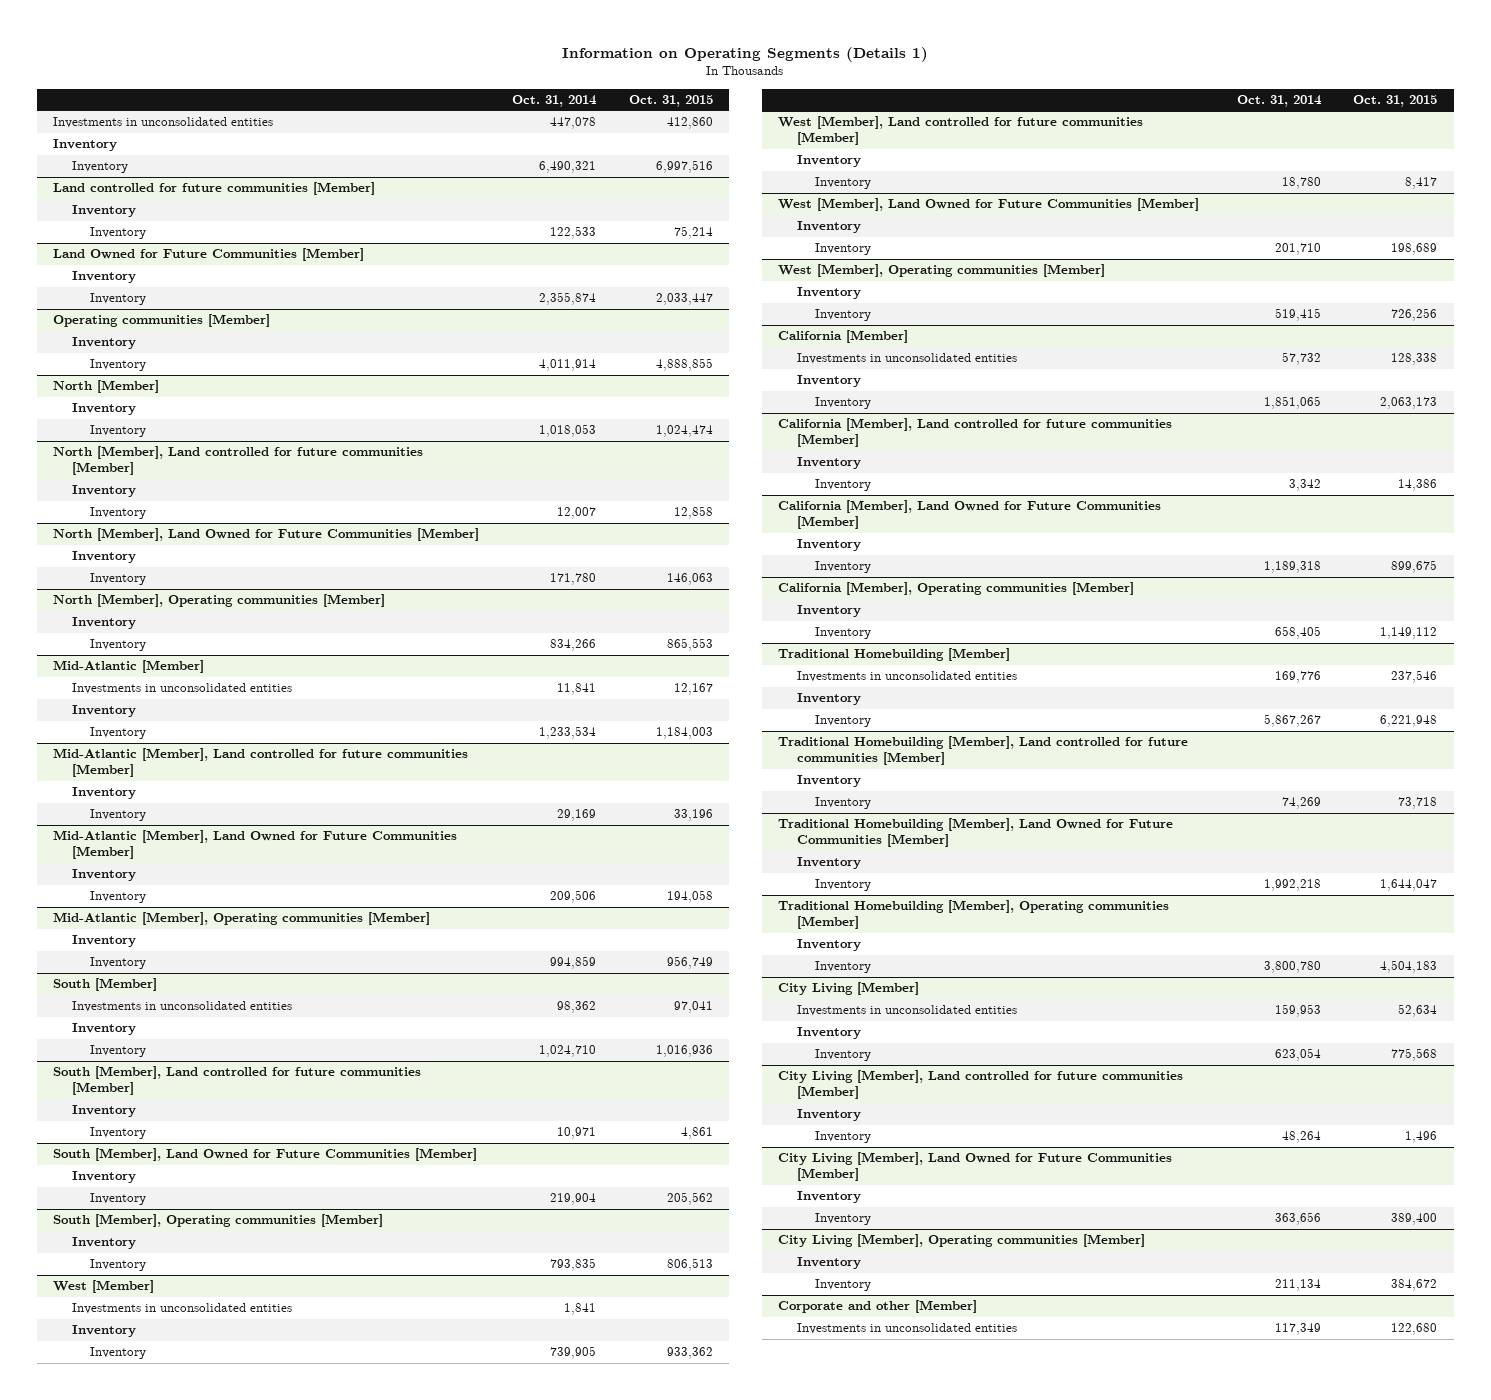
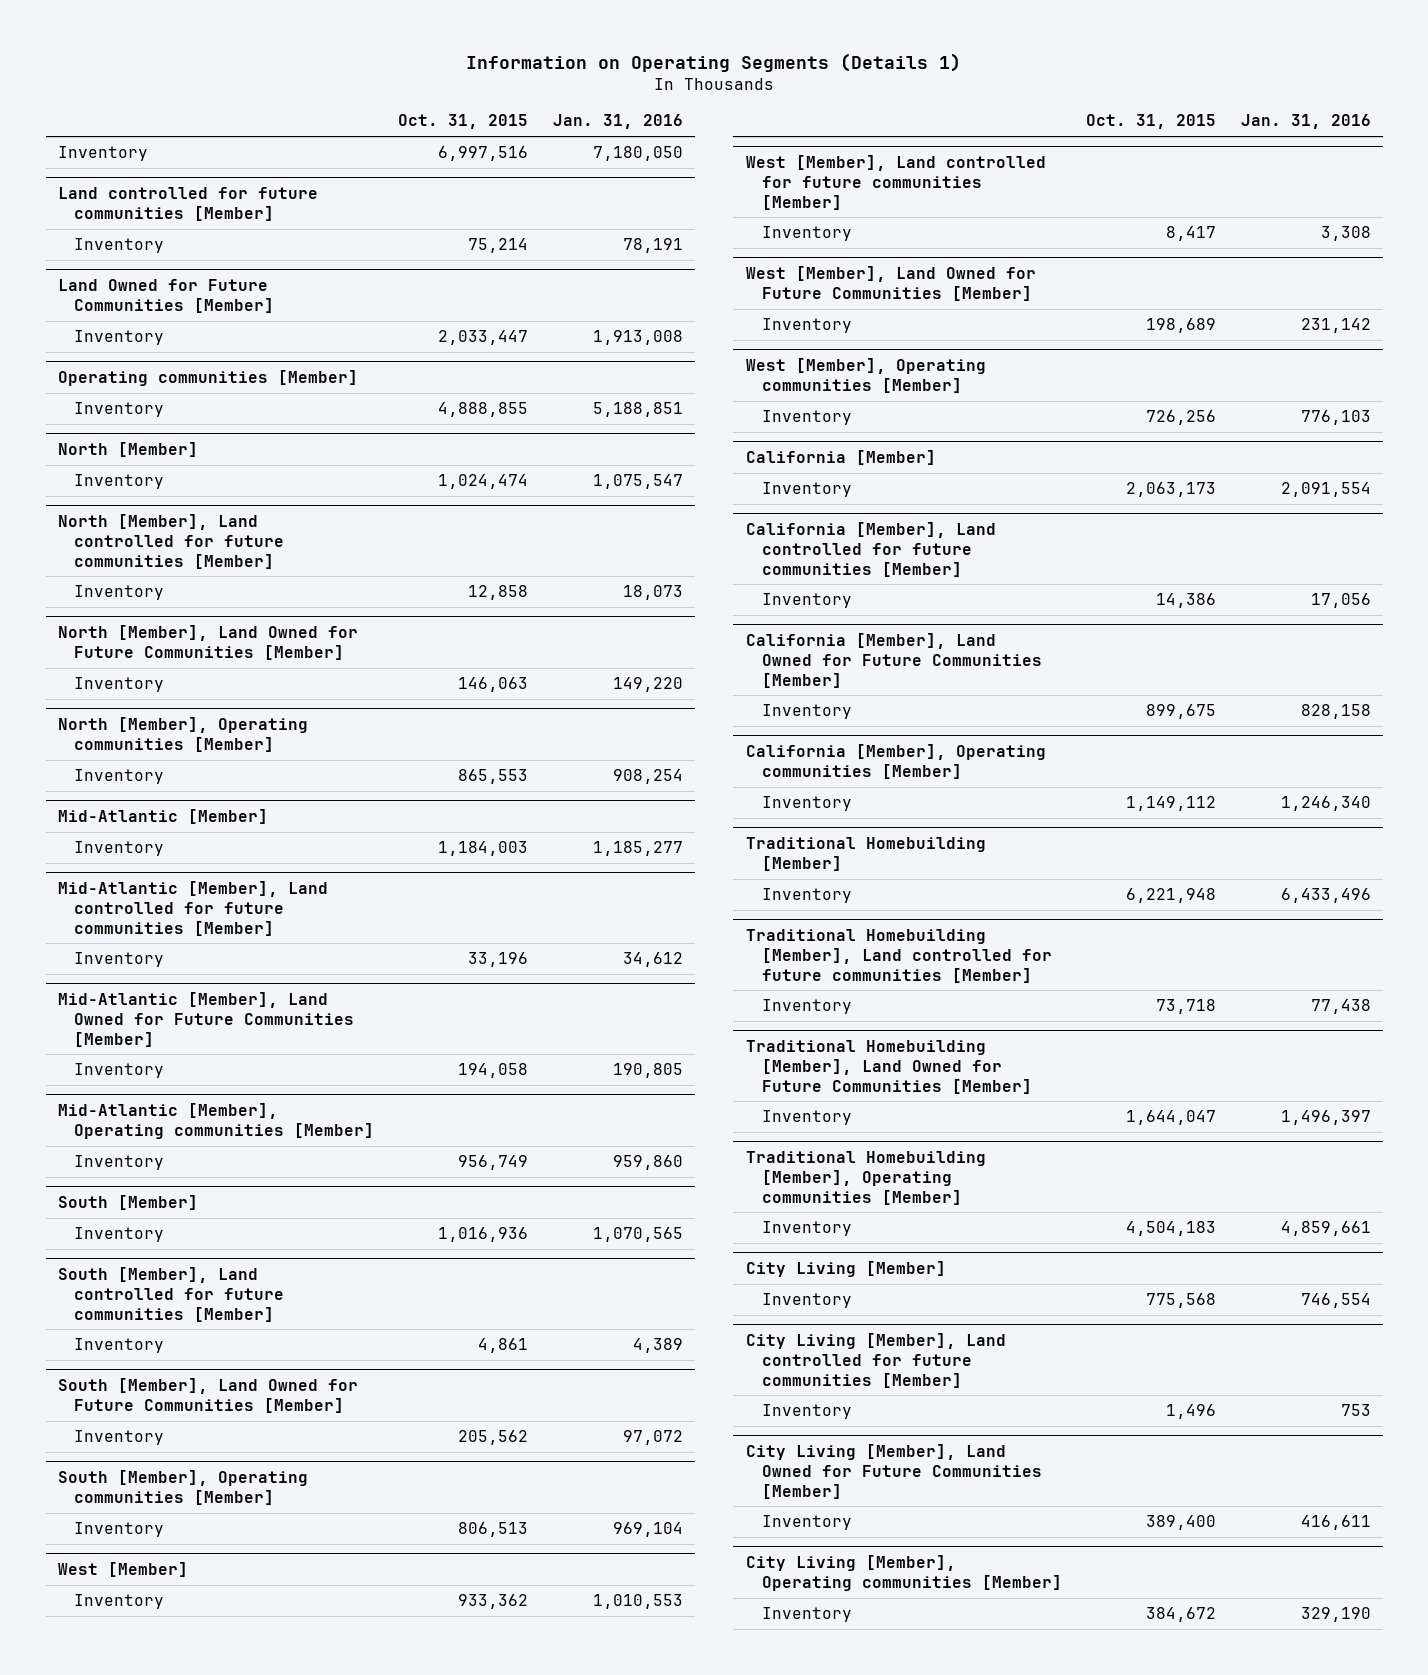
[511,95,597,108] Oct. 31, 2014 -> none
none -> [552,114,683,130] Jan. 31, 2016
[53,117,274,129] Investments in unconsolidated entities -> none
[53,139,118,152] Inventory -> none
[71,205,136,218] Inventory -> none
[71,271,136,284] Inventory -> none
[71,337,136,350] Inventory -> none
[71,403,136,416] Inventory -> none
[71,485,136,498] Inventory -> none
[71,551,136,564] Inventory -> none
[71,617,136,630] Inventory -> none
[71,683,292,695] Investments in unconsolidated entities -> none
[71,705,136,718] Inventory -> none
[71,787,136,800] Inventory -> none
[71,869,136,882] Inventory -> none
[71,935,136,948] Inventory -> none
[71,1001,292,1013] Investments in unconsolidated entities -> none
[71,1023,136,1036] Inventory -> none
[71,1105,136,1118] Inventory -> none
[71,1171,136,1184] Inventory -> none
[71,1237,136,1250] Inventory -> none
[71,1303,292,1315] Investments in unconsolidated entities -> none
[71,1325,136,1338] Inventory -> none
[796,155,861,168] Inventory -> none
[796,221,861,234] Inventory -> none
[796,287,861,300] Inventory -> none
[796,353,1017,365] Investments in unconsolidated entities -> none
[796,375,861,388] Inventory -> none
[796,457,861,470] Inventory -> none
[796,539,861,552] Inventory -> none
[796,605,861,618] Inventory -> none
[796,671,1017,683] Investments in unconsolidated entities -> none
[796,693,861,706] Inventory -> none
[796,775,861,788] Inventory -> none
[796,857,861,870] Inventory -> none
[796,939,861,952] Inventory -> none
[796,1005,1017,1017] Investments in unconsolidated entities -> none
[796,1027,861,1040] Inventory -> none
[796,1109,861,1122] Inventory -> none
[796,1191,861,1204] Inventory -> none
[796,1257,861,1270] Inventory -> none
[778,1300,978,1314] Corporate and other [Member] -> none
[796,1323,1017,1335] Investments in unconsolidated entities -> none

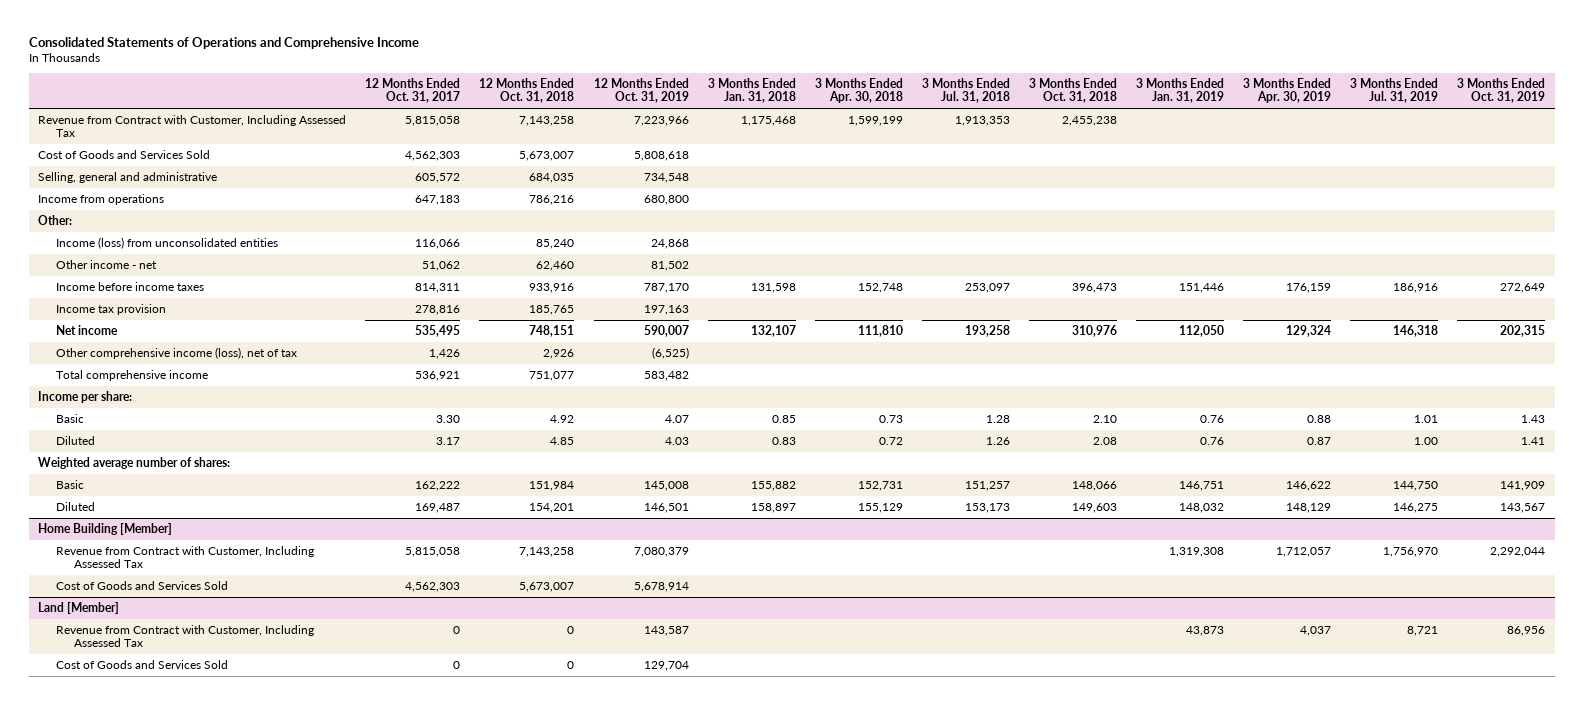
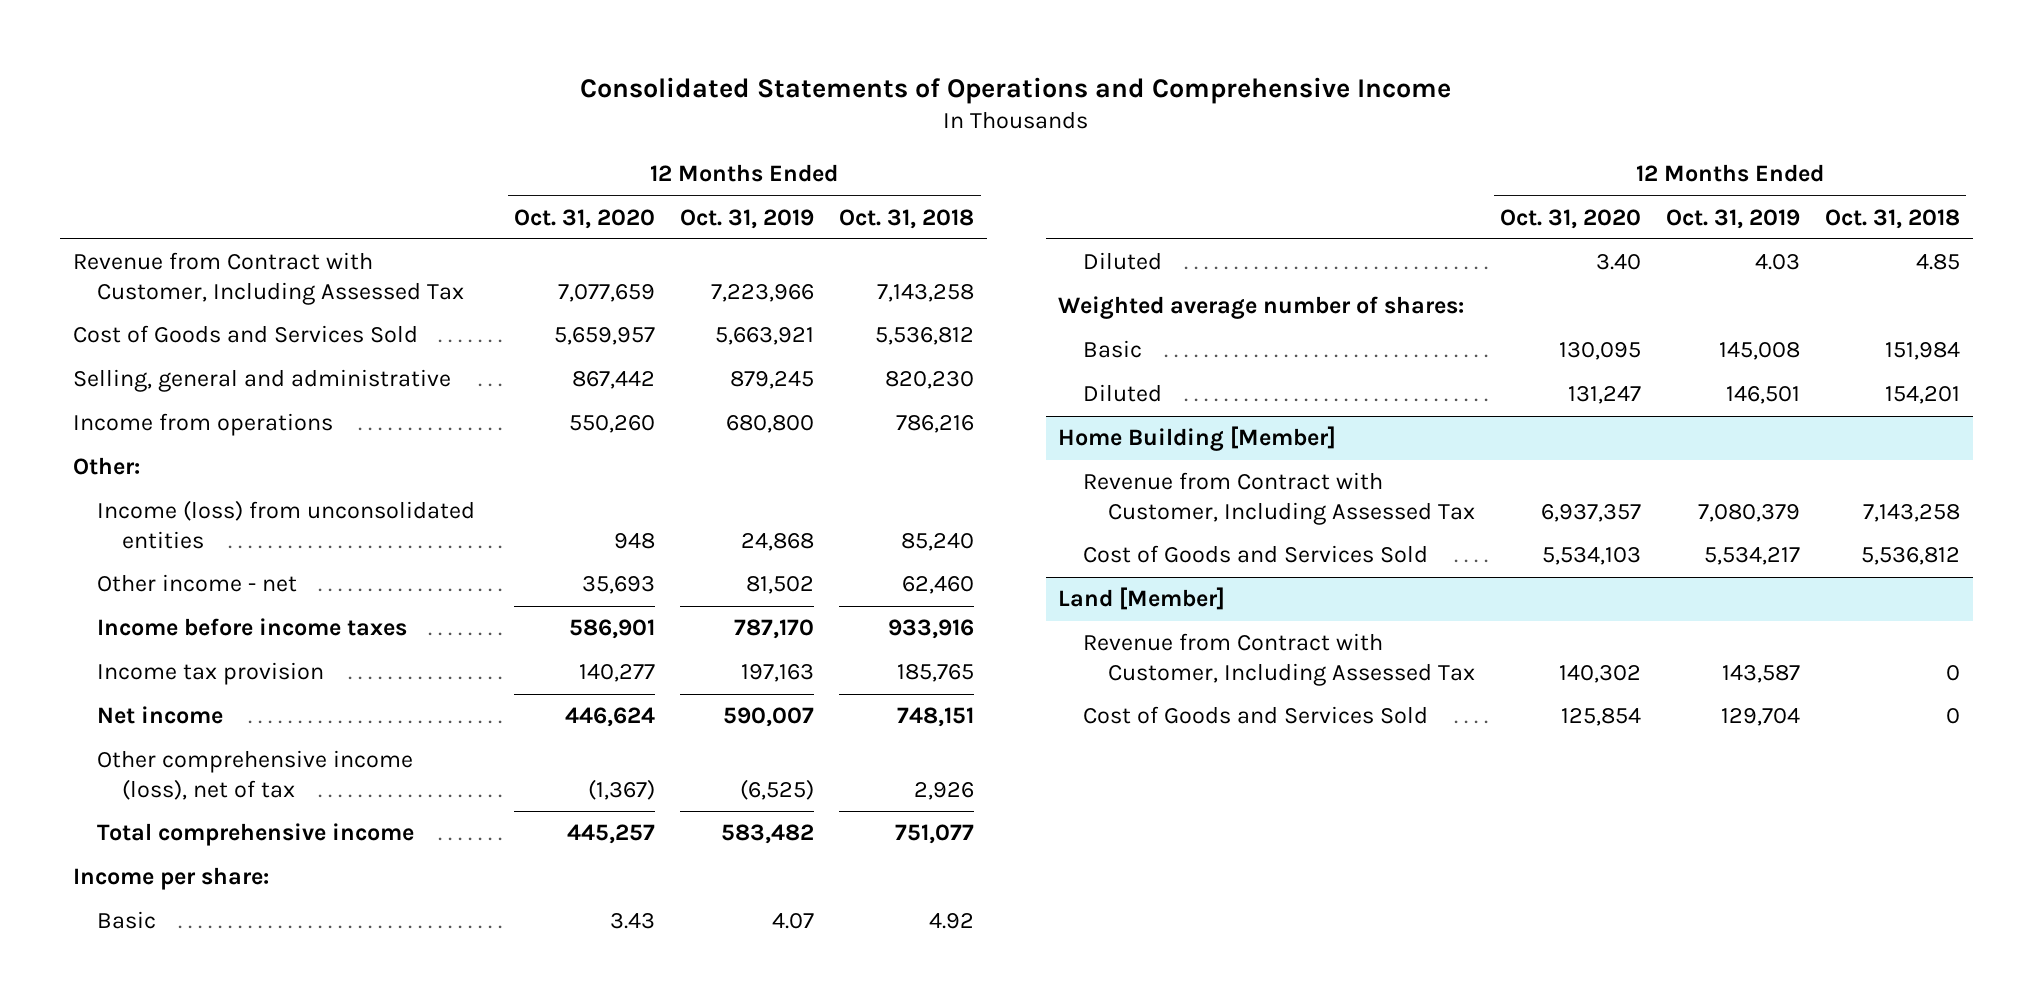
[365,78,461,104] 12 Months Ended Oct. 31, 2017 -> none
[707,78,796,104] 3 Months Ended Jan. 31, 2018 -> none
[814,78,903,104] 3 Months Ended Apr. 30, 2018 -> none
[921,78,1010,104] 3 Months Ended Jul. 31, 2018 -> none
[1028,78,1117,104] 3 Months Ended Oct. 31, 2018 -> none
[1135,78,1224,104] 3 Months Ended Jan. 31, 2019 -> none
[1242,78,1331,104] 3 Months Ended Apr. 30, 2019 -> none
[1349,78,1438,104] 3 Months Ended Jul. 31, 2019 -> none
[1457,78,1546,104] 3 Months Ended Oct. 31, 2019 -> none
none -> [514,208,656,229] Oct. 31, 2020
[519,151,575,162] 5,673,007 -> [875,327,975,346] 5,536,812
[633,151,689,162] 5,808,618 -> [715,327,815,346] 5,663,921
[529,173,575,184] 684,035 -> [885,371,975,390] 820,230
[643,173,689,184] 734,548 -> [730,371,815,390] 879,245
[519,582,575,593] 5,673,007 -> [1861,547,1961,566] 5,536,812
[633,582,689,593] 5,678,914 -> [1704,547,1801,566] 5,534,217

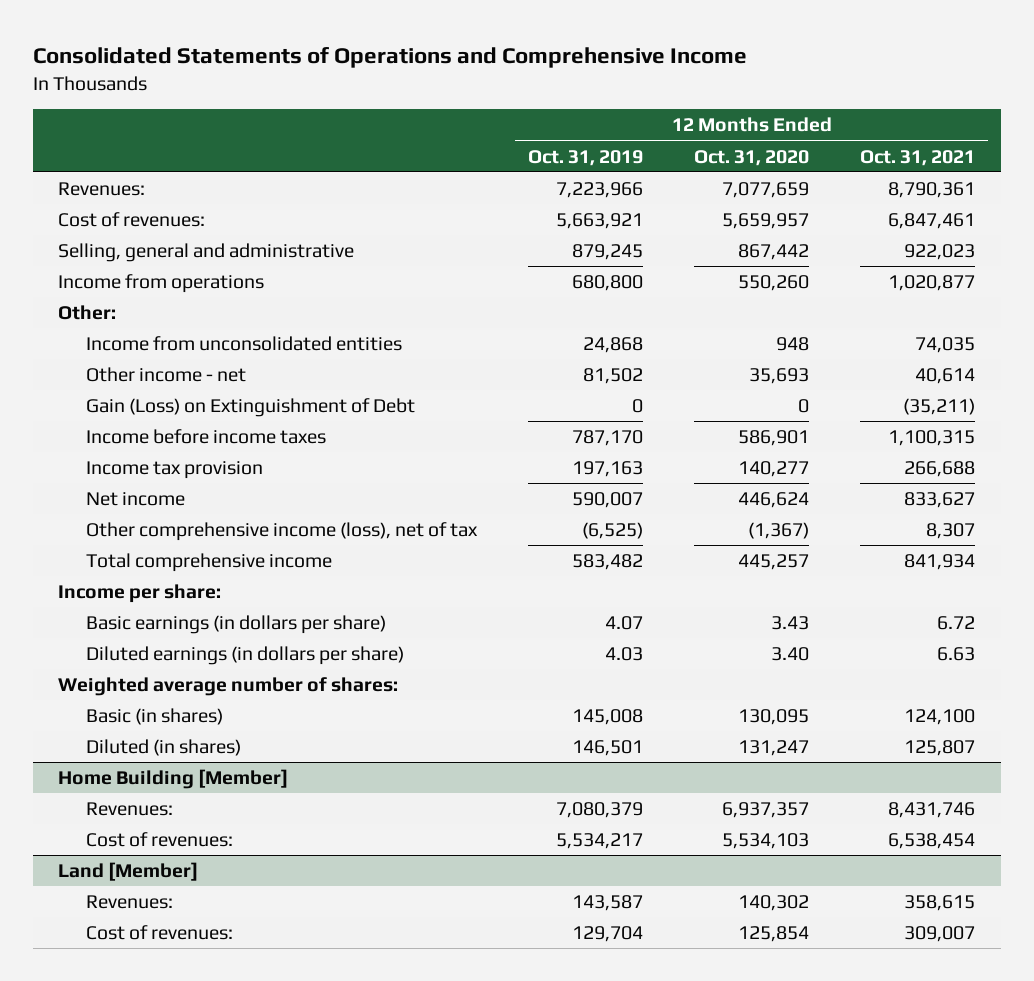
[839,208,975,229] Oct. 31, 2018 -> none
none -> [860,149,976,166] Oct. 31, 2021
[72,252,465,306] Revenue from Contract with Customer, Including Assessed Tax -> [58,182,146,197] Revenues:
[72,325,418,344] Cost of Goods and Services Sold -> [58,212,206,228] Cost of revenues:
[97,500,476,550] Income (loss) from unconsolidated entities -> [86,336,403,352] Income from unconsolidated entities
none -> [86,398,416,418] Gain (Loss) on Extinguishment of Debt
[97,911,157,930] Basic -> [86,615,387,635] Basic earnings (in dollars per share)
[1083,252,1163,271] Diluted -> [86,646,405,666] Diluted earnings (in dollars per share)
[1083,340,1143,359] Basic -> [86,708,224,726] Basic (in shares)
[1083,384,1163,403] Diluted -> [86,739,242,757] Diluted (in shares)
[1083,472,1475,526] Revenue from Contract with Customer, Including Assessed Tax -> [86,802,174,817] Revenues:
[1083,545,1429,564] Cost of Goods and Services Sold -> [86,832,234,848] Cost of revenues:
[1083,633,1475,687] Revenue from Contract with Customer, Including Assessed Tax -> [86,895,174,910] Revenues:
[1083,706,1429,725] Cost of Goods and Services Sold -> [86,925,234,941] Cost of revenues:

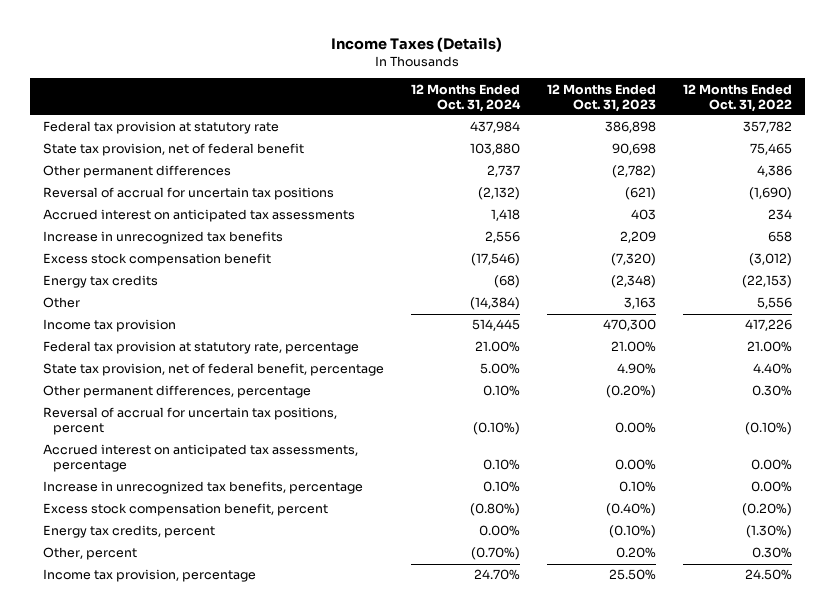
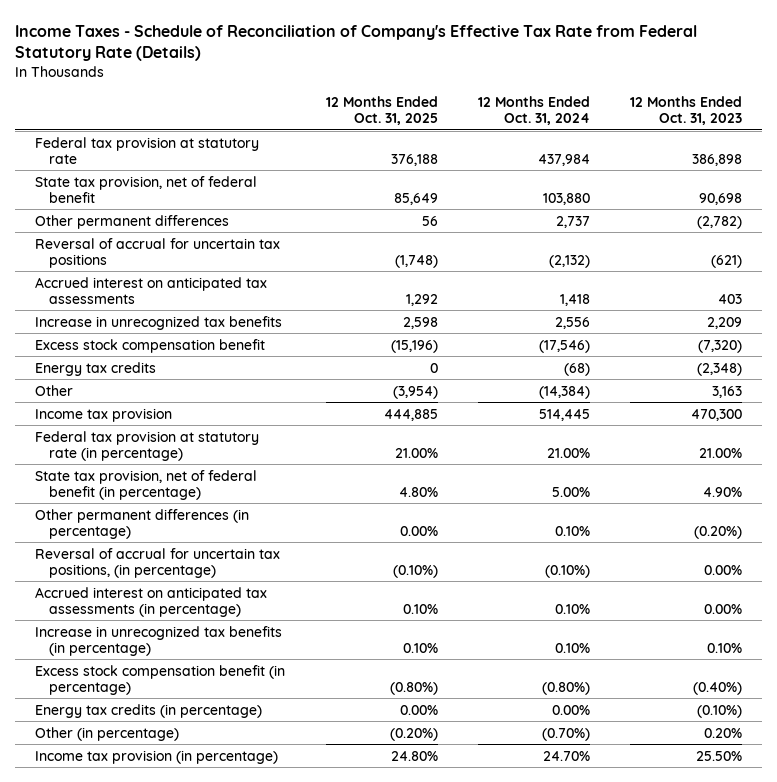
[331,37,503,53] Income Taxes (Details) -> [15,24,698,61] Income Taxes - Schedule of Reconciliation of Company's Effective Tax Rate from Federal Statutory Rate (Details)
[682,83,792,112] 12 Months Ended Oct. 31, 2022 -> none
none -> [325,96,438,126] 12 Months Ended Oct. 31, 2025
[43,341,360,355] Federal tax provision at statutory rate, percentage -> [35,430,260,461] Federal tax provision at statutory rate (in percentage)
[43,363,385,377] State tax provision, net of federal benefit, percentage -> [35,469,258,500] State tax provision, net of federal benefit (in percentage)
[43,385,312,399] Other permanent differences, percentage -> [35,508,250,539] Other permanent differences (in percentage)
[43,407,338,436] Reversal of accrual for uncertain tax positions, percent -> [35,547,281,578] Reversal of accrual for uncertain tax positions, (in percentage)
[43,444,359,473] Accrued interest on anticipated tax assessments, percentage -> [35,586,268,617] Accrued interest on anticipated tax assessments (in percentage)
[43,481,364,495] Increase in unrecognized tax benefits, percentage -> [35,625,283,656] Increase in unrecognized tax benefits (in percentage)
[43,503,329,517] Excess stock compensation benefit, percent -> [35,664,286,695] Excess stock compensation benefit (in percentage)
[43,525,216,539] Energy tax credits, percent -> [35,703,263,718] Energy tax credits (in percentage)
[43,547,138,561] Other, percent -> [35,726,180,741] Other (in percentage)
[43,569,257,583] Income tax provision, percentage -> [35,749,279,764] Income tax provision (in percentage)

